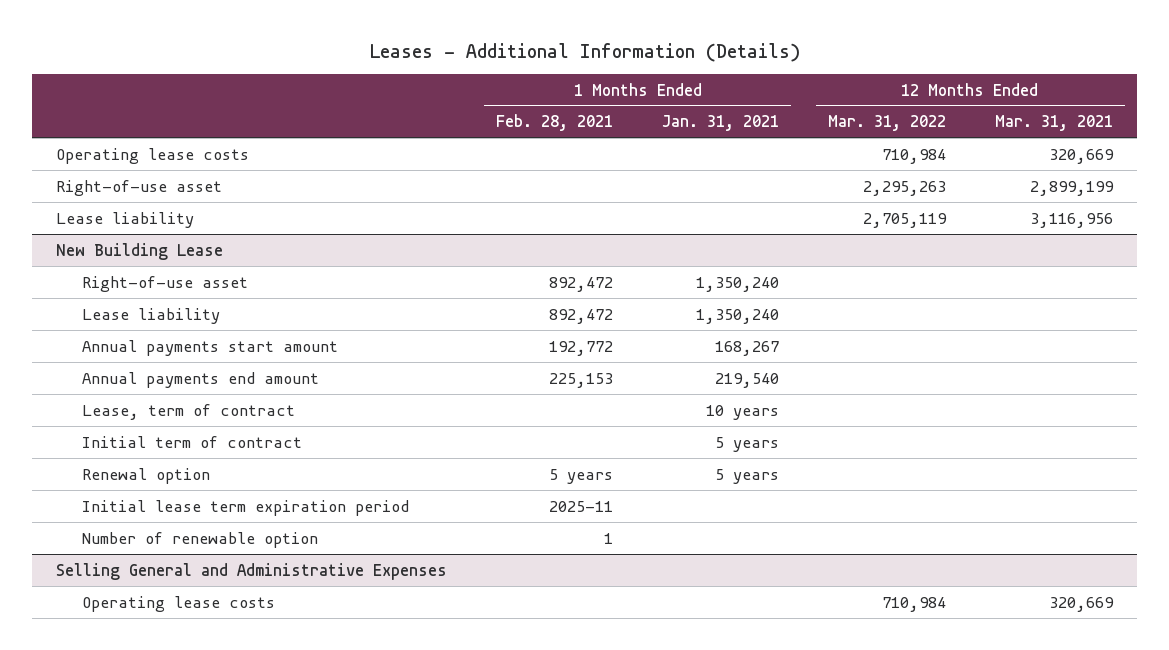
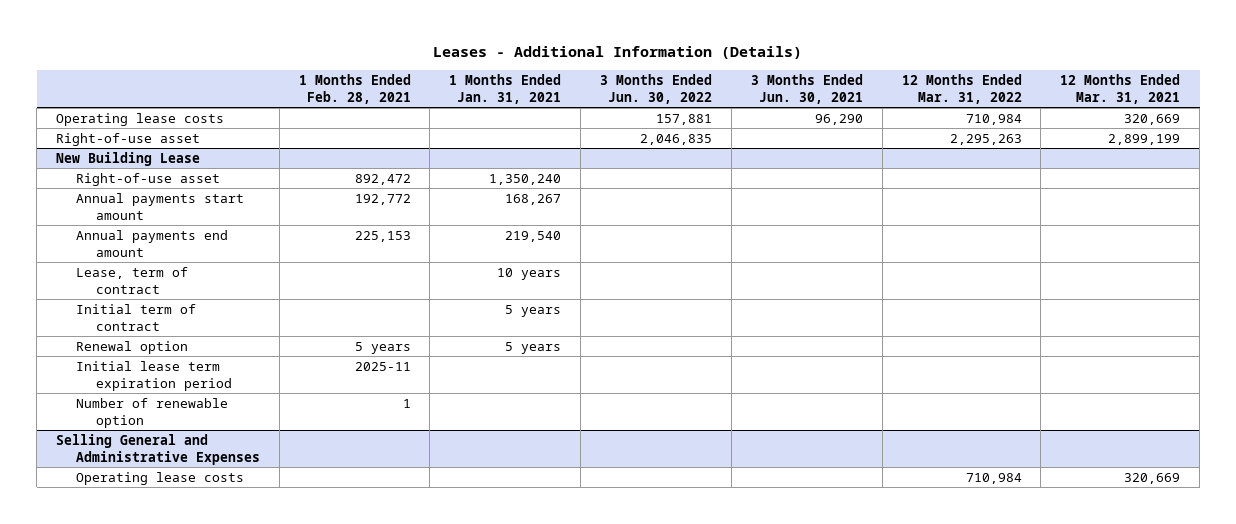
none -> [600,73,713,104] 3 Months Ended Jun. 30, 2022
none -> [750,73,863,104] 3 Months Ended Jun. 30, 2021
[56,211,195,228] Lease liability -> none
[82,307,221,324] Lease liability -> none

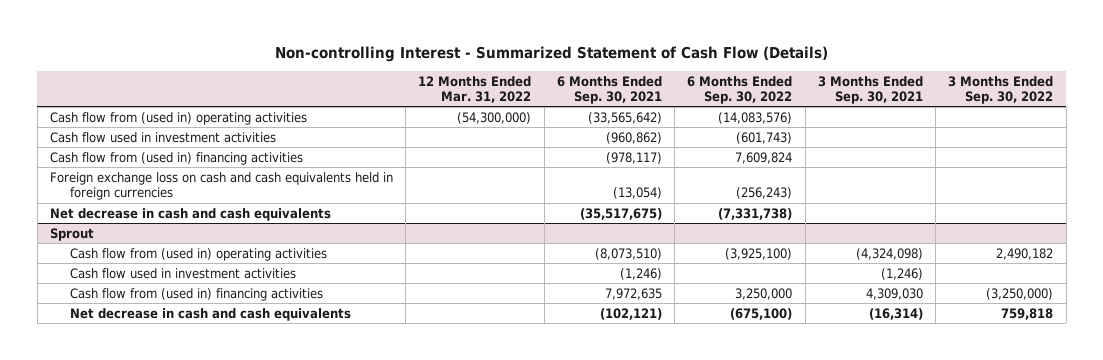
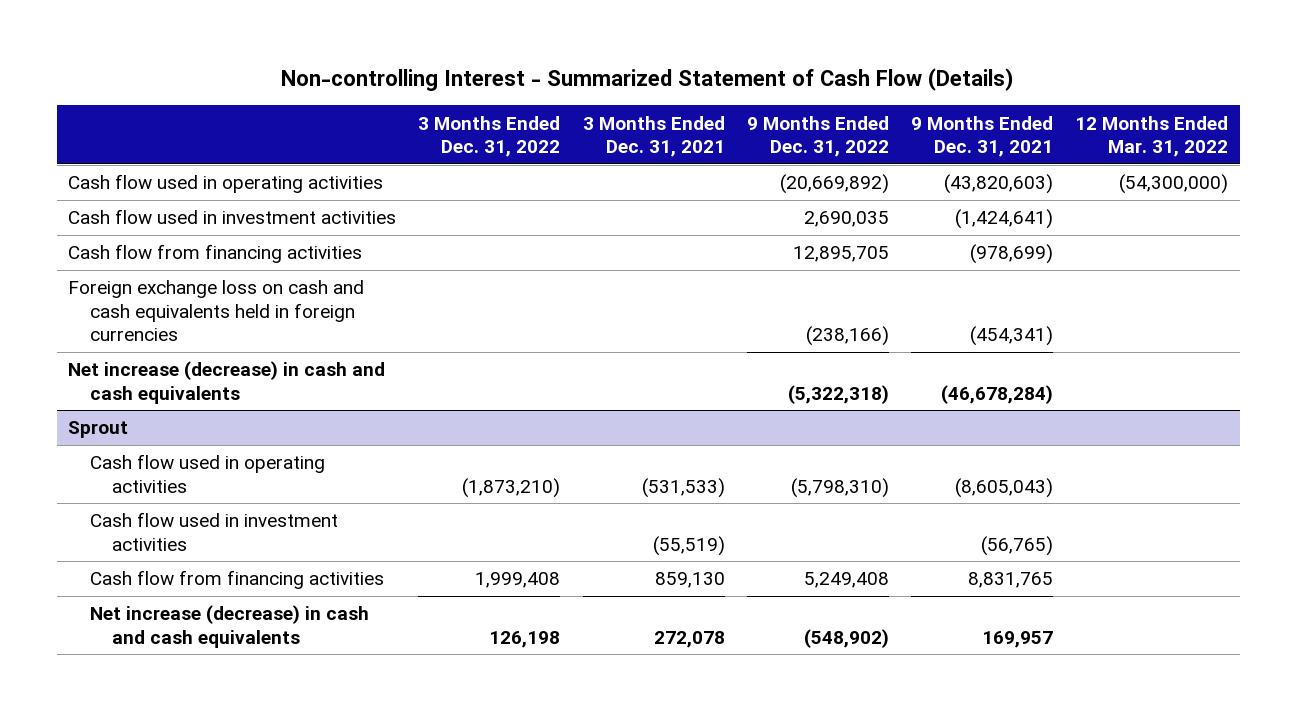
[556,75,662,105] 6 Months Ended Sep. 30, 2021 -> none
[687,75,793,105] 6 Months Ended Sep. 30, 2022 -> none
[817,75,923,105] 3 Months Ended Sep. 30, 2021 -> none
[948,75,1054,105] 3 Months Ended Sep. 30, 2022 -> none
none -> [418,115,561,158] 3 Months Ended Dec. 31, 2022
none -> [582,115,725,158] 3 Months Ended Dec. 31, 2021
none -> [746,115,889,158] 9 Months Ended Dec. 31, 2022
none -> [911,115,1054,158] 9 Months Ended Dec. 31, 2021
[49,111,307,125] Cash flow from (used in) operating activities -> [67,174,383,194] Cash flow used in operating activities
[49,151,303,165] Cash flow from (used in) financing activities -> [67,244,362,264] Cash flow from financing activities
[49,207,331,221] Net decrease in cash and cash equivalents -> [67,361,385,404] Net increase (decrease) in cash and cash equivalents
[69,247,327,261] Cash flow from (used in) operating activities -> [89,454,325,493] Cash flow used in operating activities
[69,287,323,301] Cash flow from (used in) financing activities -> [89,570,384,590] Cash flow from financing activities
[69,307,351,321] Net decrease in cash and cash equivalents -> [89,605,369,648] Net increase (decrease) in cash and cash equivalents

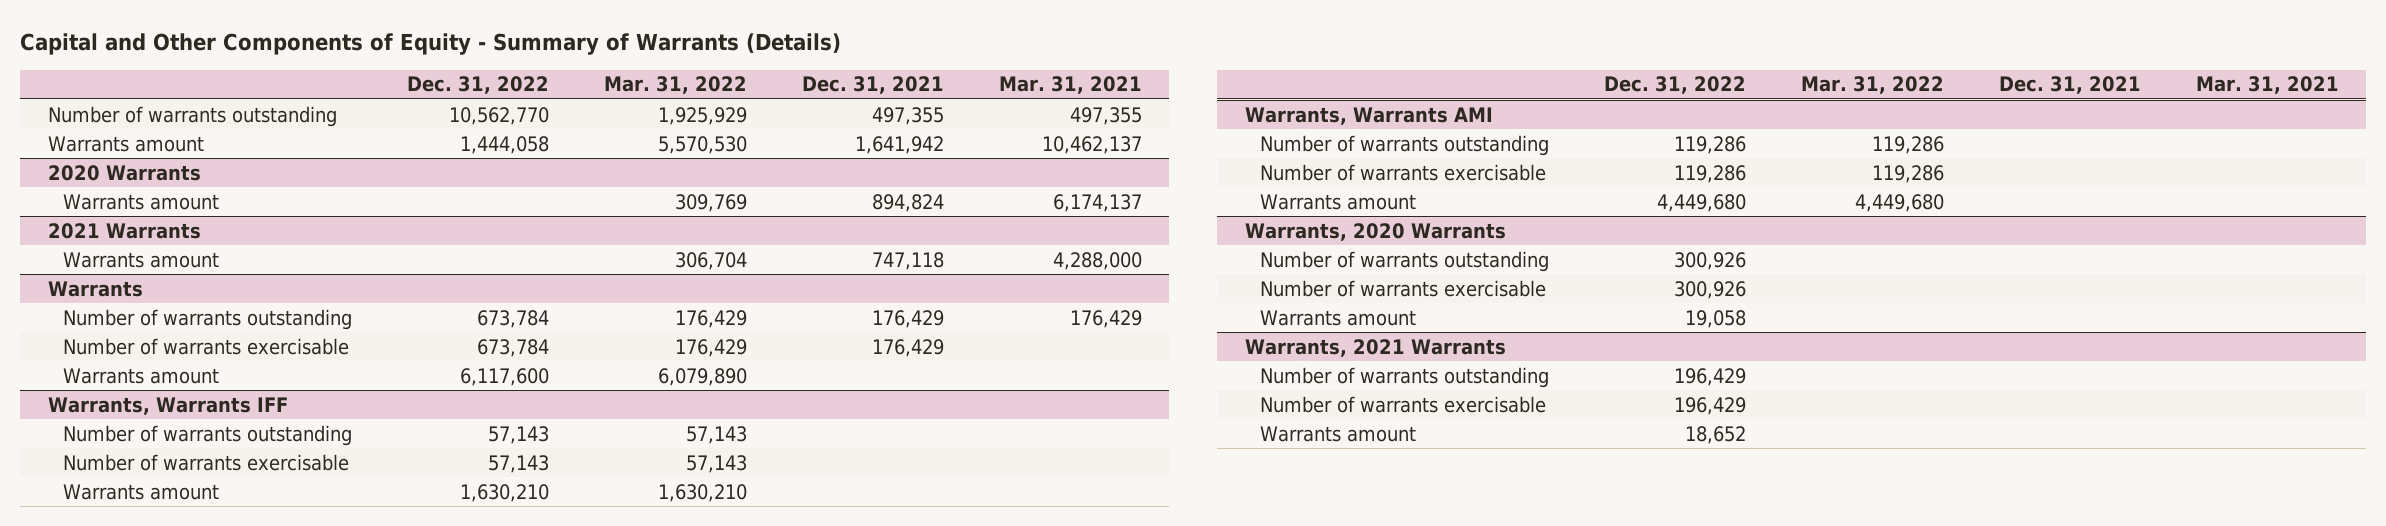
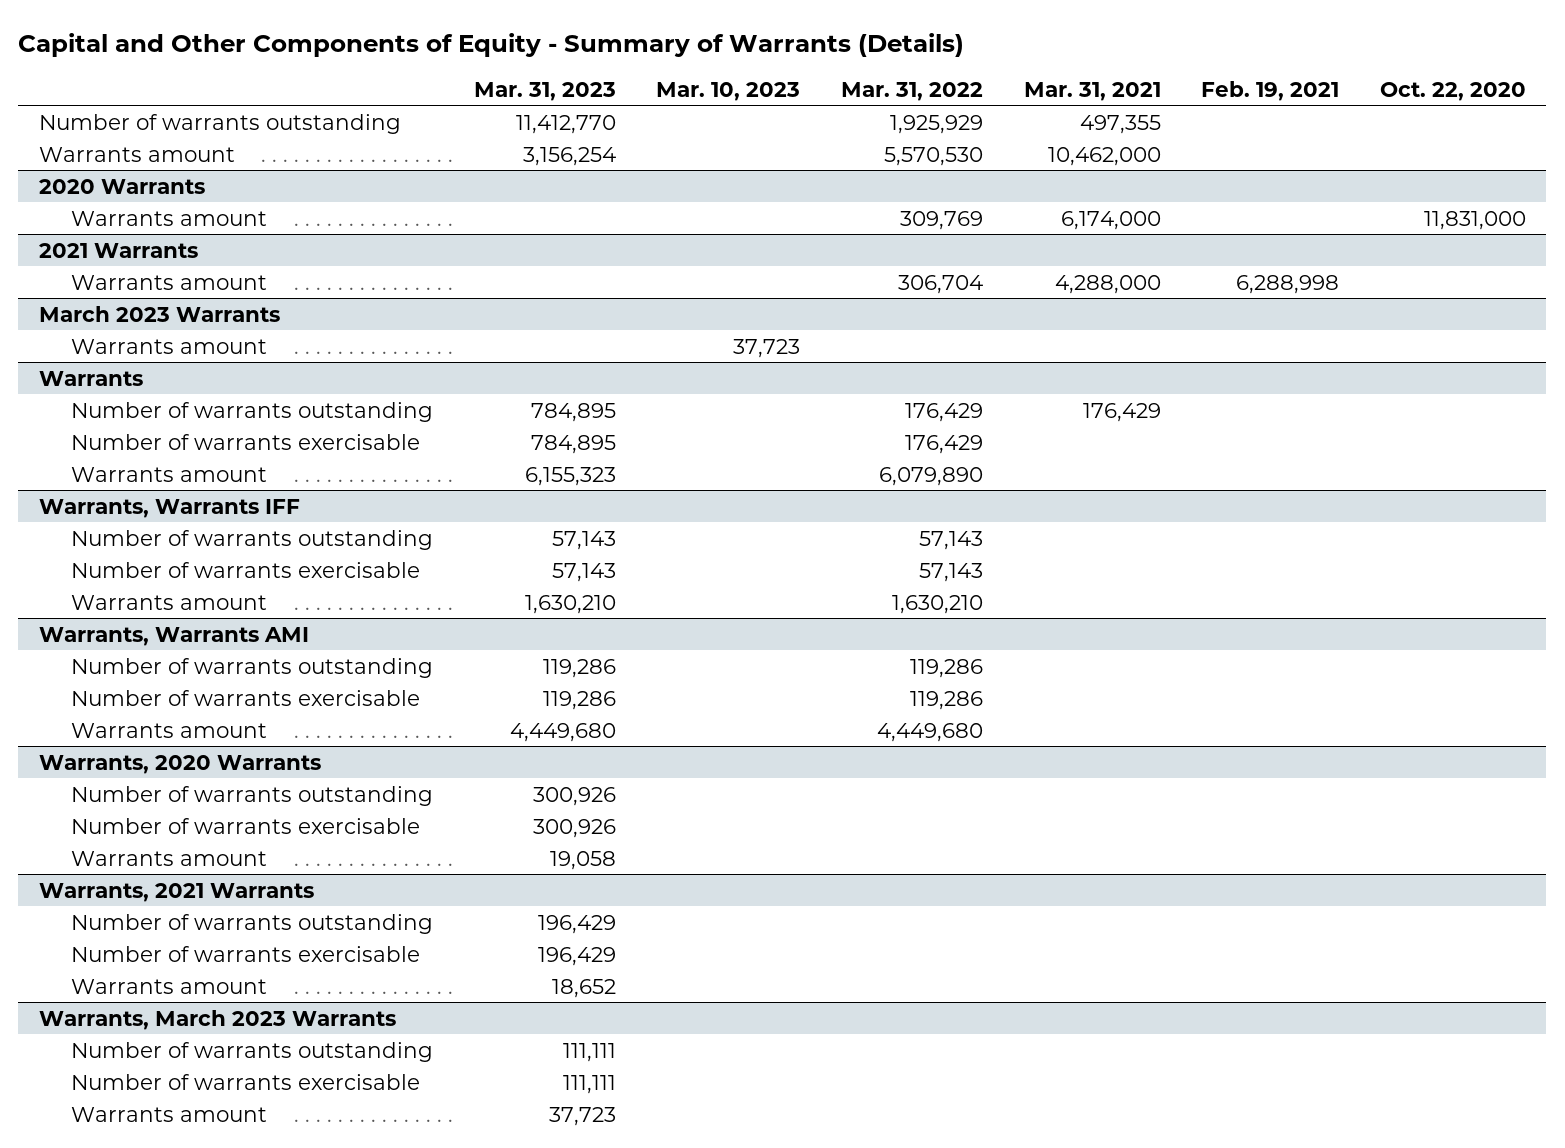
[407,76,550,95] Dec. 31, 2022 -> none
[801,76,944,95] Dec. 31, 2021 -> none
none -> [473,81,616,101] Mar. 31, 2023
none -> [656,81,801,101] Mar. 10, 2023
none -> [1201,80,1340,101] Feb. 19, 2021
none -> [1379,81,1526,101] Oct. 22, 2020
[1041,135,1142,154] 10,462,137 -> [1047,146,1161,166] 10,462,000
[1052,193,1142,212] 6,174,137 -> [1060,210,1161,230] 6,174,000
none -> [38,305,280,322] March 2023 Warrants
none -> [70,338,267,354] Warrants amount
none -> [38,1009,396,1030] Warrants, March 2023 Warrants
none -> [70,1041,433,1062] Number of warrants outstanding
none -> [70,1073,420,1090] Number of warrants exercisable
none -> [70,1106,267,1122] Warrants amount

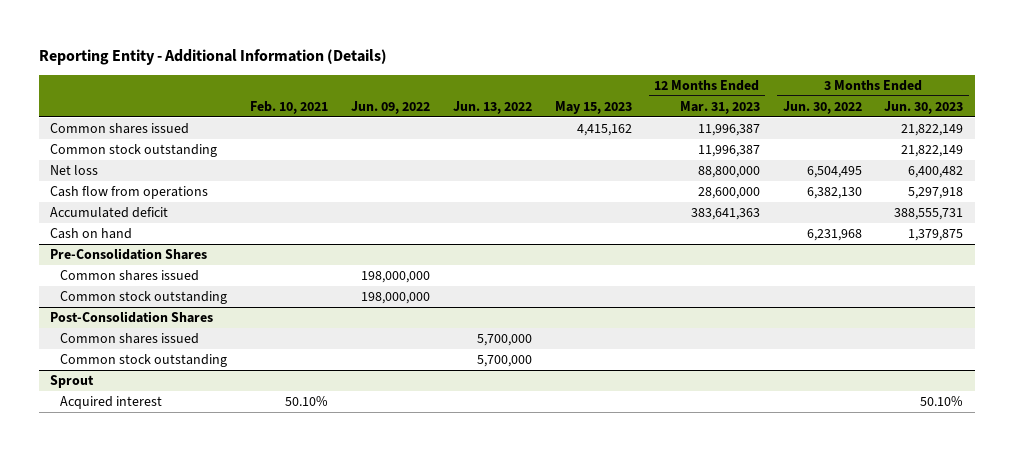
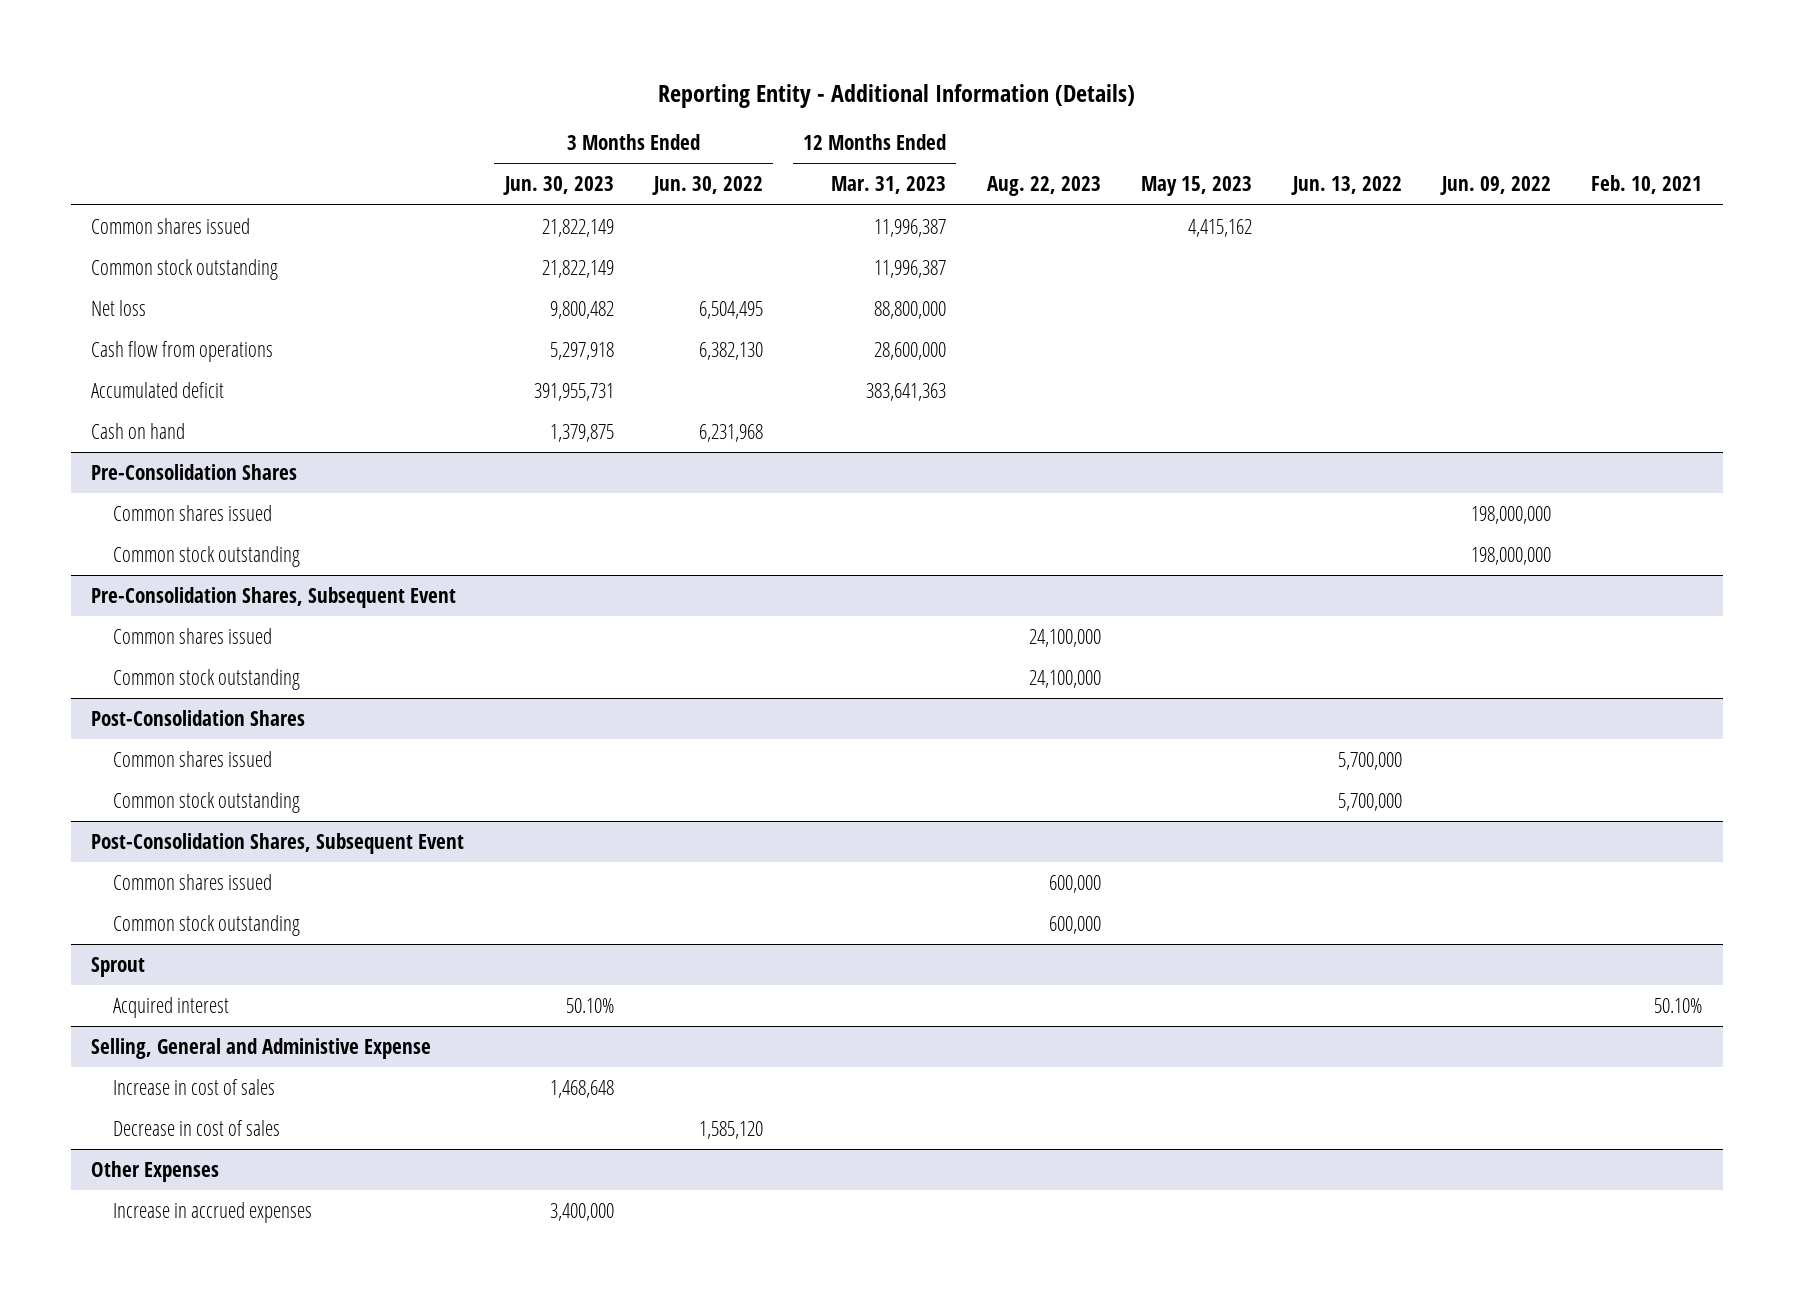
none -> [986,176,1101,197] Aug. 22, 2023
[908,166,964,179] 6,400,482 -> [549,300,614,319] 9,800,482
[894,208,964,221] 388,555,731 -> [533,382,614,401] 391,955,731
none -> [91,586,457,608] Pre-Consolidation Shares, Subsequent Event
none -> [113,627,273,644] Common shares issued
none -> [113,668,301,690] Common stock outstanding
none -> [91,832,465,854] Post-Consolidation Shares, Subsequent Event
none -> [113,873,273,890] Common shares issued
none -> [113,914,301,936] Common stock outstanding
none -> [91,1037,432,1059] Selling, General and Administive Expense
none -> [113,1078,276,1095] Increase in cost of sales
none -> [113,1119,281,1136] Decrease in cost of sales
none -> [91,1160,220,1182] Other Expenses
none -> [113,1201,313,1223] Increase in accrued expenses

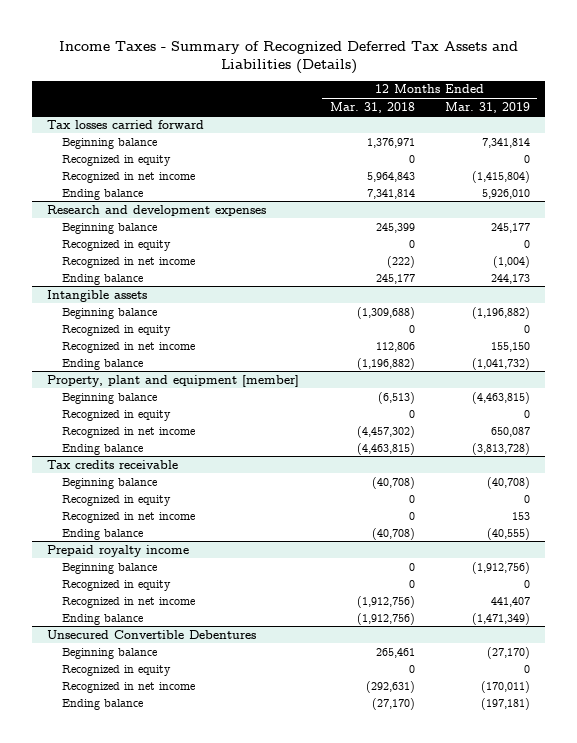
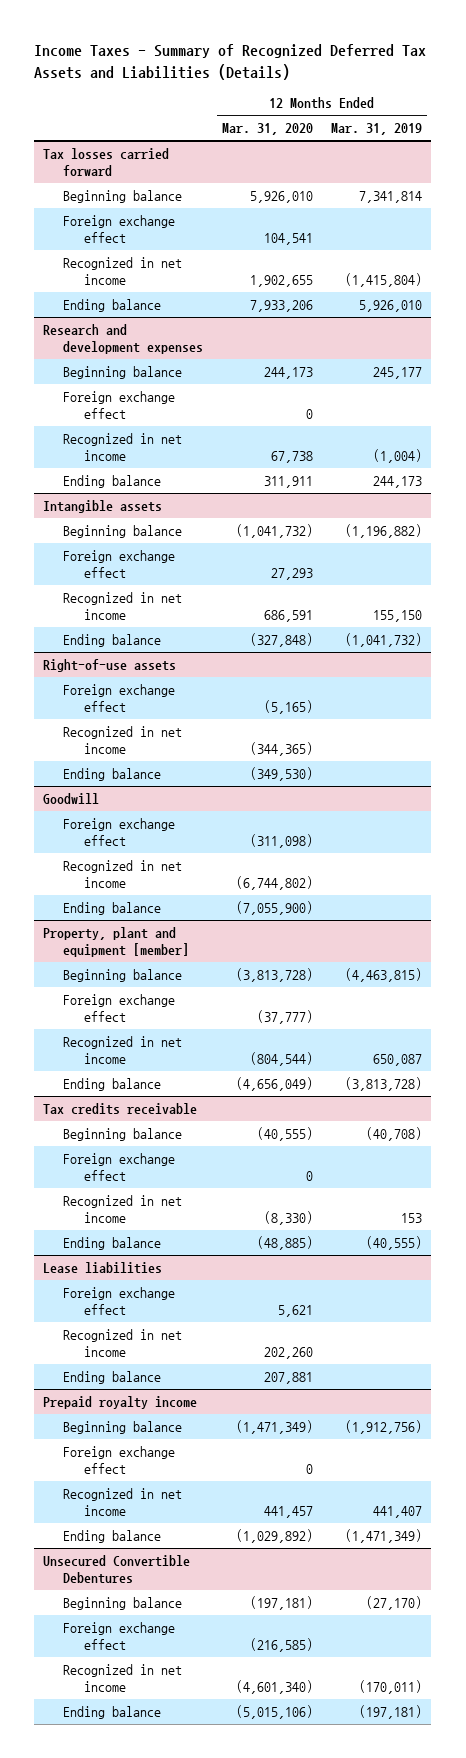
[329,101,415,113] Mar. 31, 2018 -> none
none -> [221,123,313,136] Mar. 31, 2020
[62,154,172,166] Recognized in equity -> none
none -> [63,214,176,243] Foreign exchange effect
[62,239,172,251] Recognized in equity -> none
none -> [63,390,176,419] Foreign exchange effect
[62,324,172,336] Recognized in equity -> none
none -> [63,549,176,578] Foreign exchange effect
none -> [43,658,177,672] Right-of-use assets
none -> [63,683,176,712] Foreign exchange effect
none -> [63,725,183,754] Recognized in net income
none -> [63,767,162,781] Ending balance
none -> [43,792,100,804] Goodwill
none -> [63,817,176,846] Foreign exchange effect
none -> [63,859,183,888] Recognized in net income
none -> [63,901,162,915] Ending balance
[62,409,172,421] Recognized in equity -> none
none -> [63,993,176,1022] Foreign exchange effect
[62,494,172,506] Recognized in equity -> none
none -> [63,1152,176,1181] Foreign exchange effect
none -> [43,1261,163,1274] Lease liabilities
none -> [63,1286,176,1315] Foreign exchange effect
none -> [63,1328,183,1357] Recognized in net income
none -> [63,1370,162,1384] Ending balance
[62,579,172,591] Recognized in equity -> none
none -> [63,1445,176,1474] Foreign exchange effect
[62,664,172,676] Recognized in equity -> none
none -> [63,1621,176,1650] Foreign exchange effect

